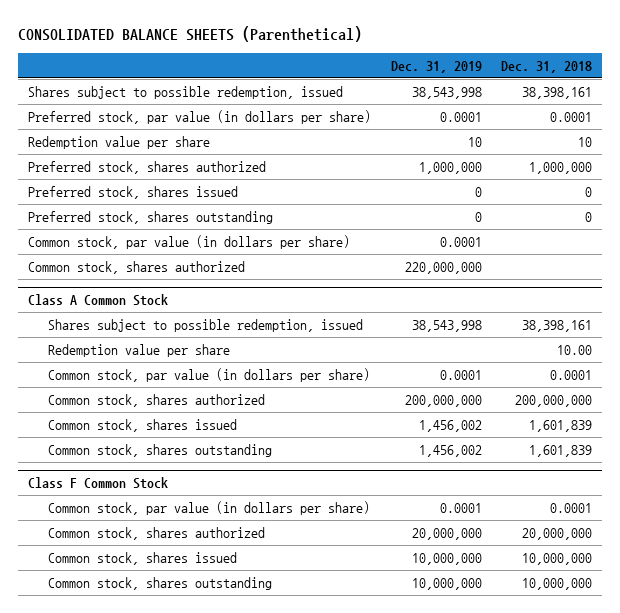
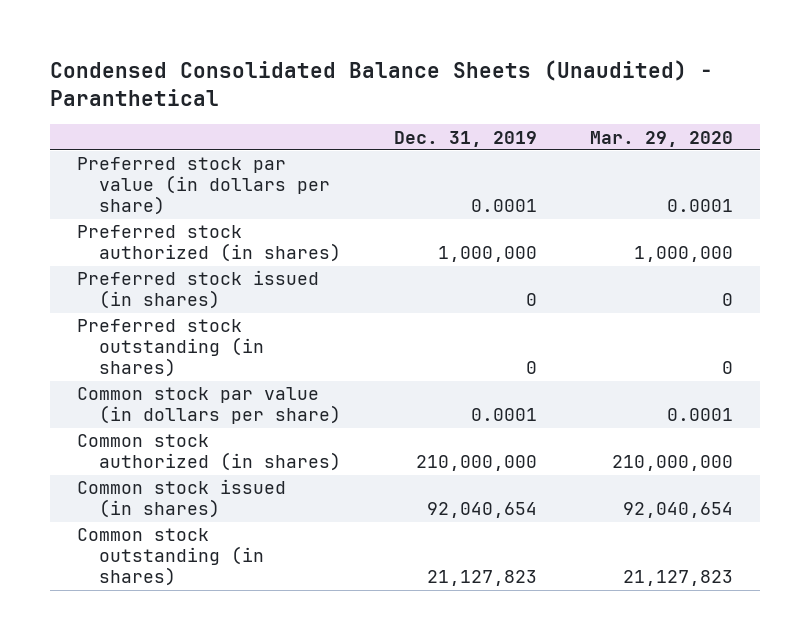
[18,26,363,43] CONSOLIDATED BALANCE SHEETS (Parenthetical) -> [49,60,713,107] Condensed Consolidated Balance Sheets (Unaudited) - Paranthetical
[501,60,593,73] Dec. 31, 2018 -> none
none -> [590,130,734,147] Mar. 29, 2020
[28,85,344,99] Shares subject to possible redemption, issued -> none
[28,135,211,149] Redemption value per share -> none
[28,294,169,307] Class A Common Stock -> none
[48,318,364,332] Shares subject to possible redemption, issued -> none
[48,343,231,357] Redemption value per share -> none
[48,367,371,382] Common stock, par value (in dollars per share) -> none
[48,393,266,407] Common stock, shares authorized -> none
[28,477,169,490] Class F Common Stock -> none
[48,500,371,515] Common stock, par value (in dollars per share) -> none
[48,526,266,540] Common stock, shares authorized -> none
[48,551,238,565] Common stock, shares issued -> none
[48,576,273,590] Common stock, shares outstanding -> none
[28,109,372,124] Preferred stock, par value (in dollars per share) -> [76,157,330,216] Preferred stock par value (in dollars per share)
[28,160,267,174] Preferred stock, shares authorized -> [76,225,341,263] Preferred stock authorized (in shares)
[28,185,239,199] Preferred stock, shares issued -> [76,270,319,310] Preferred stock issued (in shares)
[28,210,274,224] Preferred stock, shares outstanding -> [76,319,264,378] Preferred stock outstanding (in shares)
[28,234,351,249] Common stock, par value (in dollars per share) -> [76,387,341,425] Common stock par value (in dollars per share)
[28,260,246,274] Common stock, shares authorized -> [76,434,341,472] Common stock authorized (in shares)
[404,261,482,274] 220,000,000 -> [416,455,538,472] 210,000,000
[48,418,238,432] Common stock, shares issued -> [76,479,286,519] Common stock issued (in shares)
[418,419,482,432] 1,456,002 -> [427,502,538,519] 92,040,654
[48,443,273,457] Common stock, shares outstanding -> [76,528,264,587] Common stock outstanding (in shares)
[418,444,482,457] 1,456,002 -> [427,570,538,587] 21,127,823

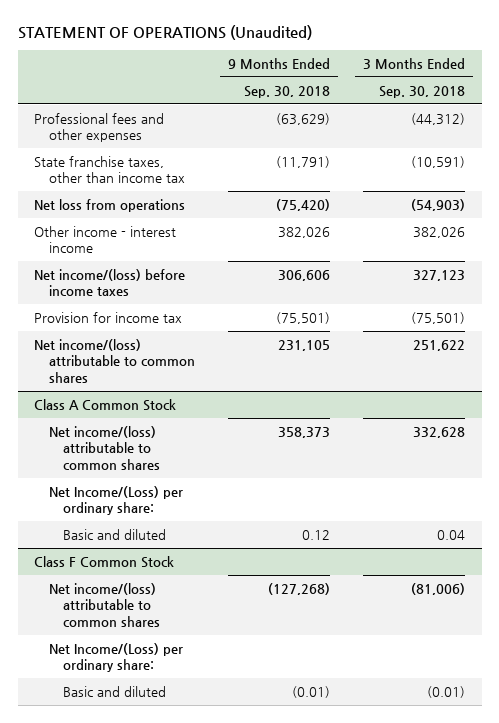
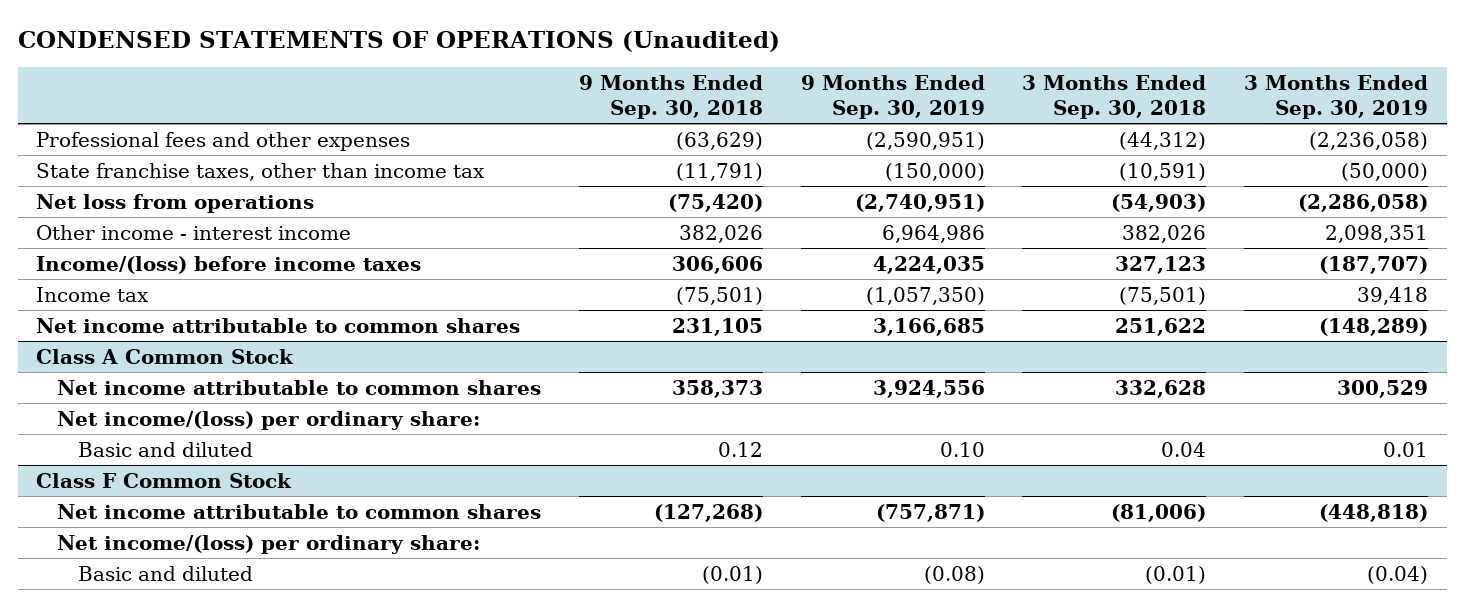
[17,25,312,41] STATEMENT OF OPERATIONS (Unaudited) -> [17,30,780,52] CONDENSED STATEMENTS OF OPERATIONS (Unaudited)
none -> [800,74,985,120] 9 Months Ended Sep. 30, 2019
none -> [1243,74,1428,120] 3 Months Ended Sep. 30, 2019
[34,268,186,297] Net income/(loss) before income taxes -> [36,255,422,274] Income/(loss) before income taxes
[34,311,183,323] Provision for income tax -> [36,286,150,302] Income tax
[34,338,195,383] Net income/(loss) attributable to common shares -> [36,317,521,333] Net income attributable to common shares
[48,425,161,470] Net income/(loss) attributable to common shares -> [57,379,542,395] Net income attributable to common shares
[48,485,183,516] Net Income/(Loss) per ordinary share: -> [57,410,481,430] Net income/(loss) per ordinary share:
[48,582,161,627] Net income/(loss) attributable to common shares -> [57,503,542,519] Net income attributable to common shares
[48,642,183,673] Net Income/(Loss) per ordinary share: -> [57,534,481,554] Net income/(loss) per ordinary share:

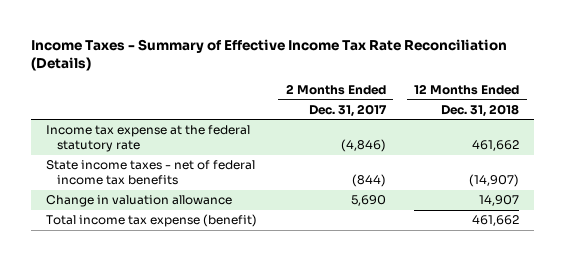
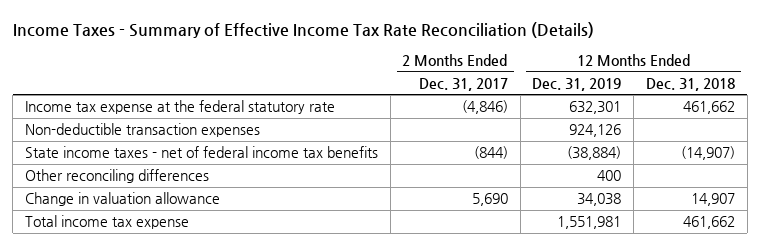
none -> [532,77,622,91] Dec. 31, 2019
none -> [25,123,261,138] Non-deductible transaction expenses
none -> [25,169,210,184] Other reconciling differences
[45,214,257,228] Total income tax expense (benefit) -> [25,215,190,230] Total income tax expense

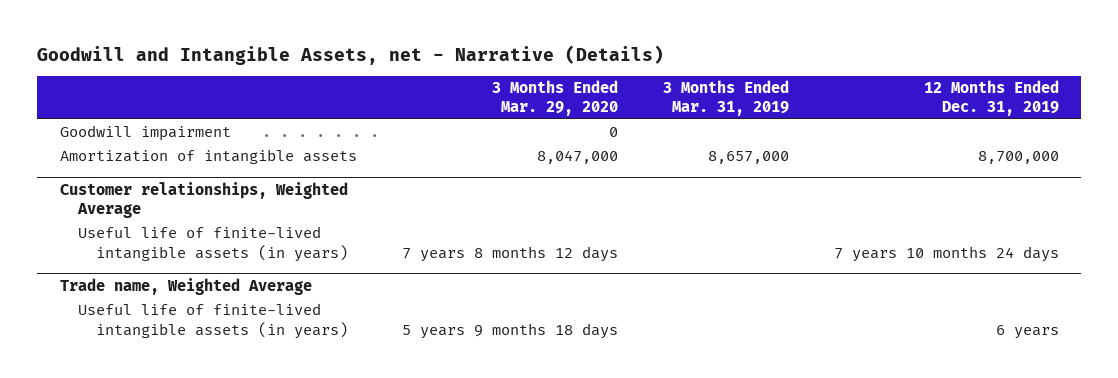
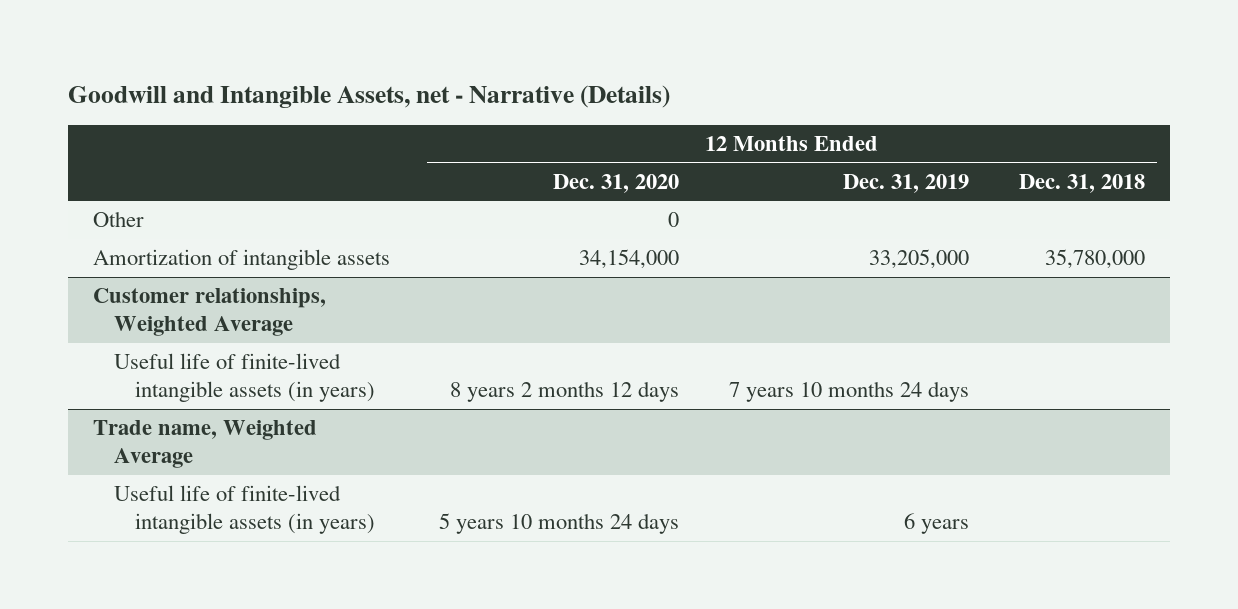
[491,79,618,117] 3 Months Ended Mar. 29, 2020 -> none
[662,79,789,117] 3 Months Ended Mar. 31, 2019 -> none
none -> [553,173,680,193] Dec. 31, 2020
none -> [1018,173,1145,193] Dec. 31, 2018
[59,125,231,142] Goodwill impairment -> [92,211,144,228] Other
[977,151,1059,165] 8,700,000 -> [869,249,970,270] 33,205,000

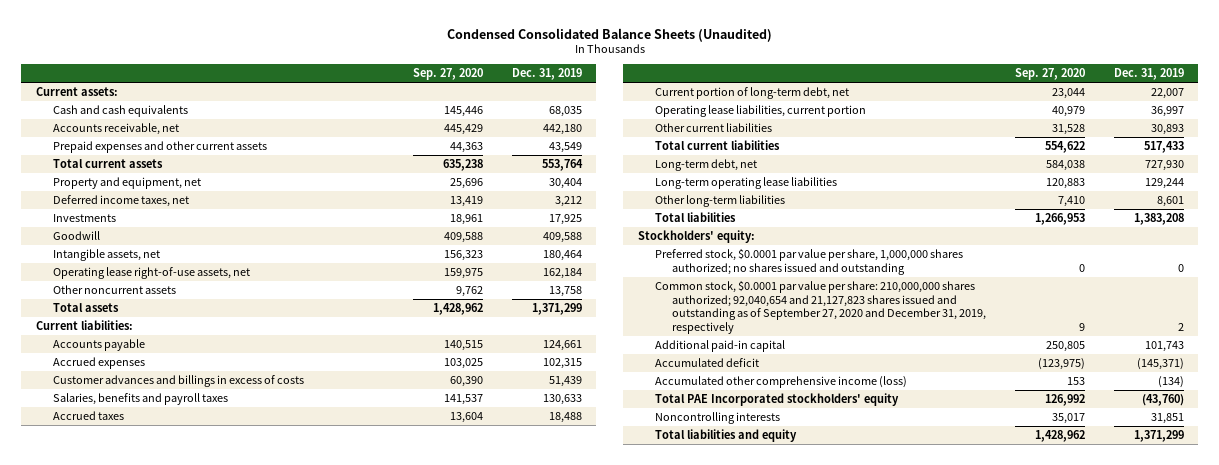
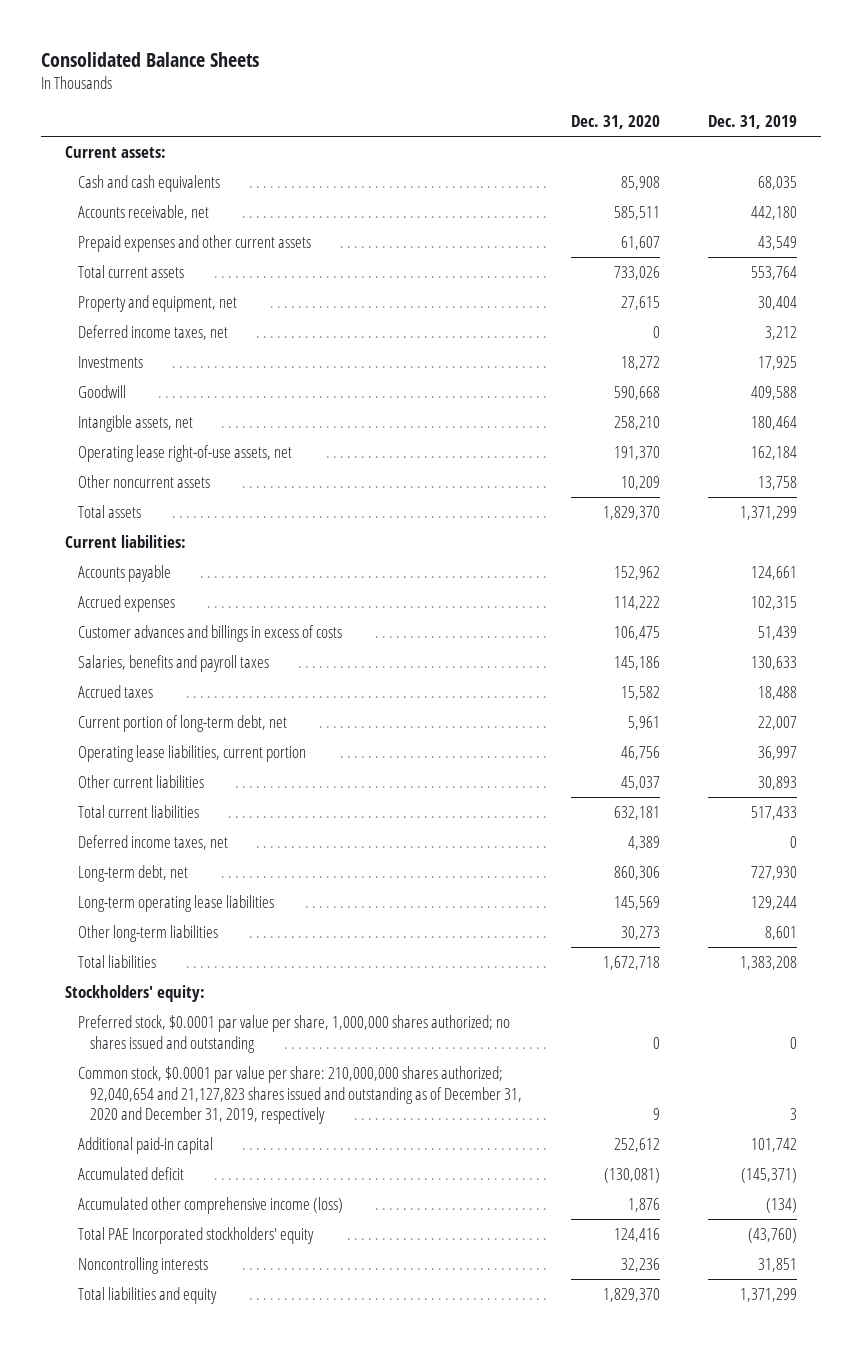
[446,27,772,42] Condensed Consolidated Balance Sheets (Unaudited) -> [40,51,259,67] Consolidated Balance Sheets
[412,68,483,81] Sep. 27, 2020 -> none
none -> [570,115,660,130] Dec. 31, 2020
none -> [77,835,228,851] Deferred income taxes, net
[655,280,987,334] Common stock, $0.0001 par value per share: 210,000,000 shares authorized; 92,040,654 and 21,127,823 shares issued and outstanding as of September 27, 2020 and December 31, 2019, respectively -> [77,1066,523,1124] Common stock, $0.0001 par value per share: 210,000,000 shares authorized; 92,040,654 and 21,127,823 shares issued and outstanding as of December 31, 2020 and December 31, 2019, respectively
[1177,322,1184,331] 2 -> [790,1107,798,1120] 3
[1144,341,1184,353] 101,743 -> [751,1138,798,1153] 101,742

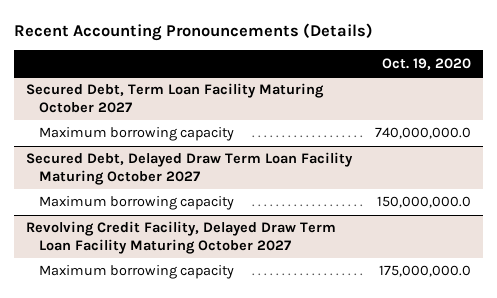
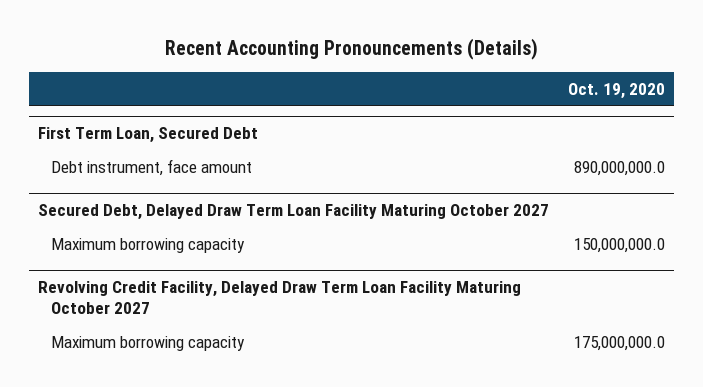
[25,83,324,113] Secured Debt, Term Loan Facility Maturing October 2027 -> none
[39,127,235,142] Maximum borrowing capacity -> none
none -> [38,127,259,144] First Term Loan, Secured Debt
none -> [50,158,252,176] Debt instrument, face amount

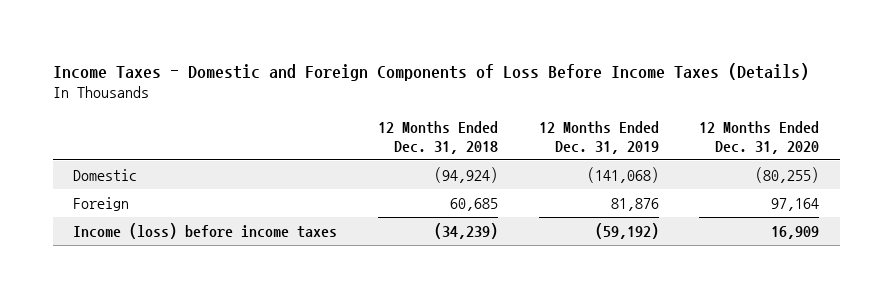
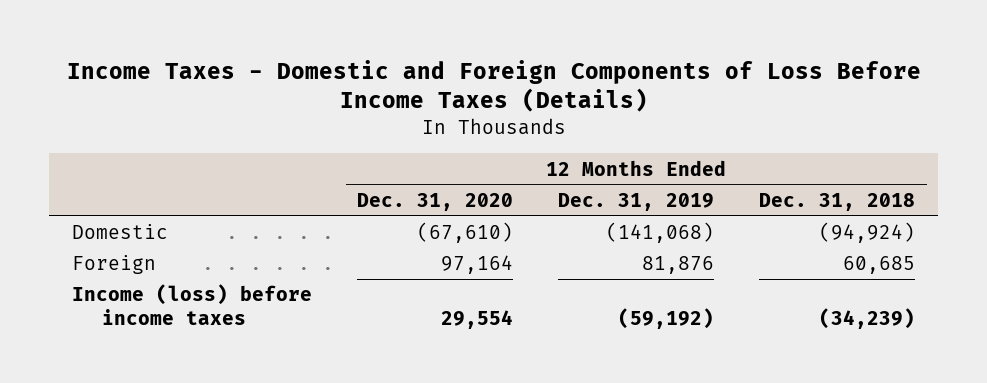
[755,167,820,184] (80,255) -> [416,222,513,244] (67,610)
[771,226,820,240] 16,909 -> [440,310,513,330] 29,554

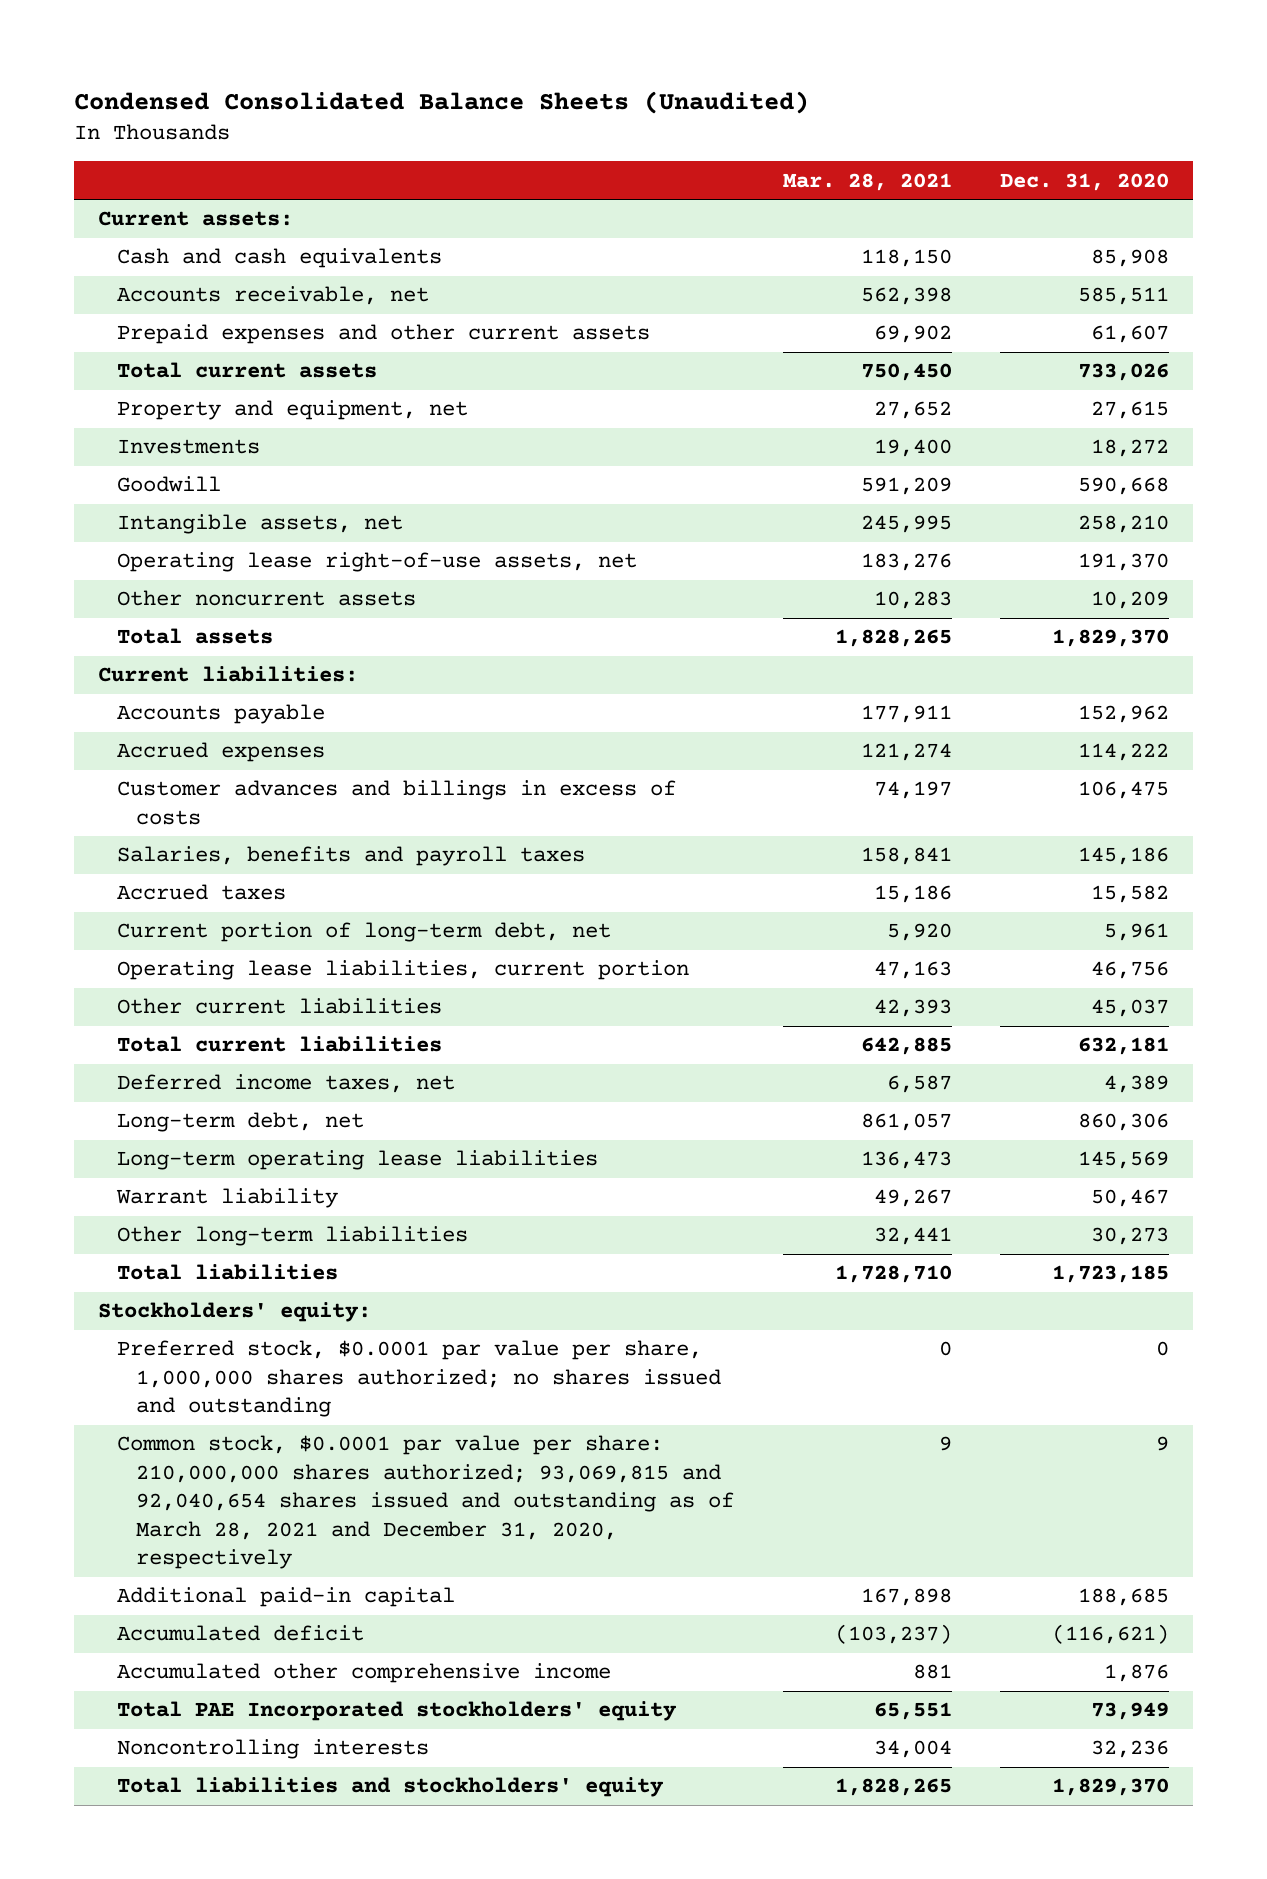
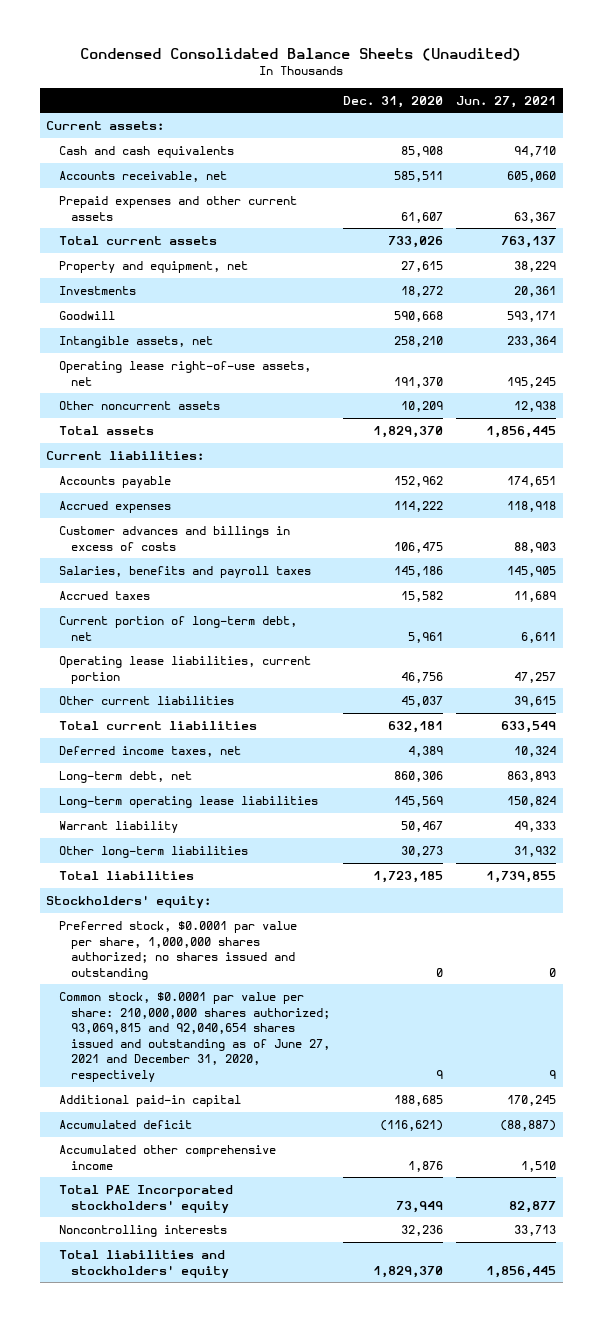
[782,172,952,191] Mar. 28, 2021 -> none
none -> [456,95,557,108] Jun. 27, 2021
[117,1435,735,1570] Common stock, $0.0001 par value per share: 210,000,000 shares authorized; 93,069,815 and 92,040,654 shares issued and outstanding as of March 28, 2021 and December 31, 2020, respectively -> [58,991,331,1082] Common stock, $0.0001 par value per share: 210,000,000 shares authorized; 93,069,815 and 92,040,654 shares issued and outstanding as of June 27, 2021 and December 31, 2020, respectively

